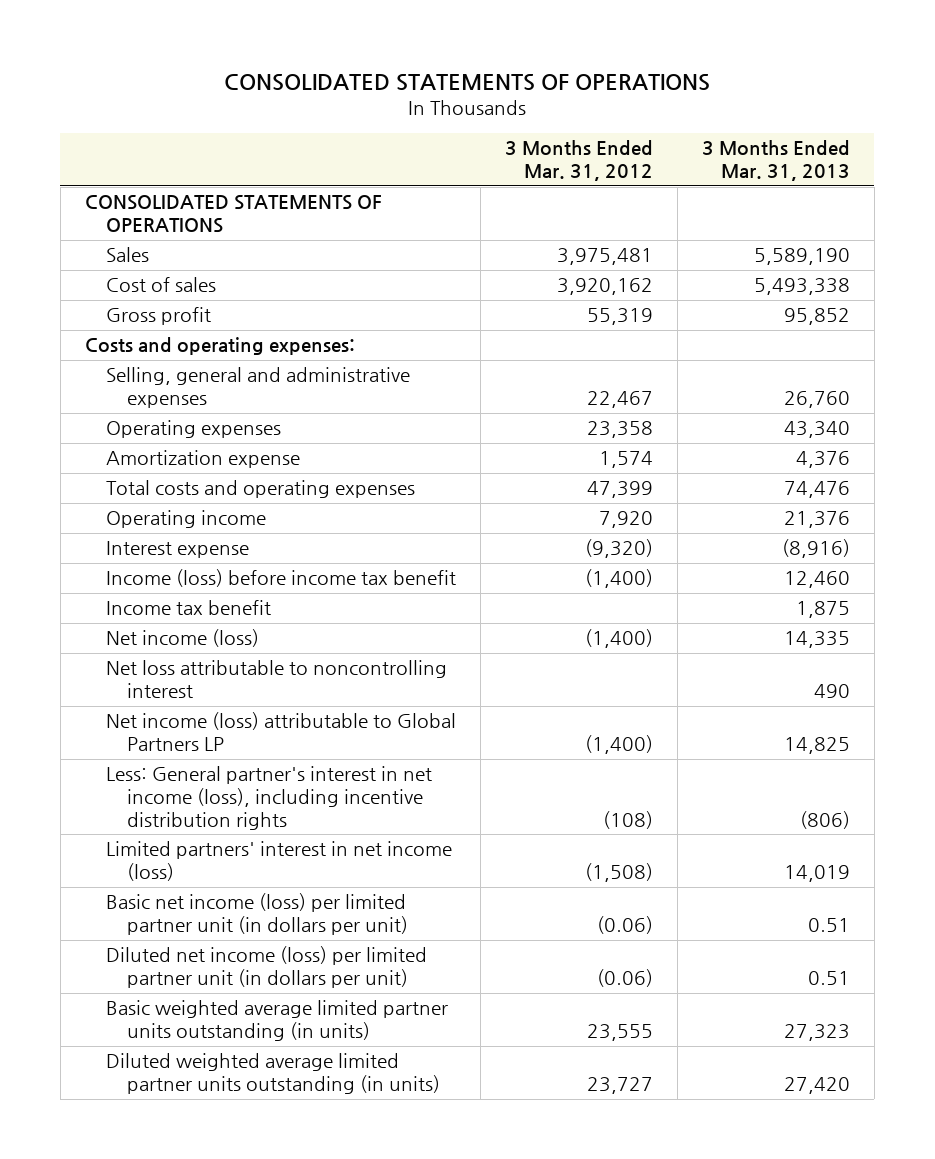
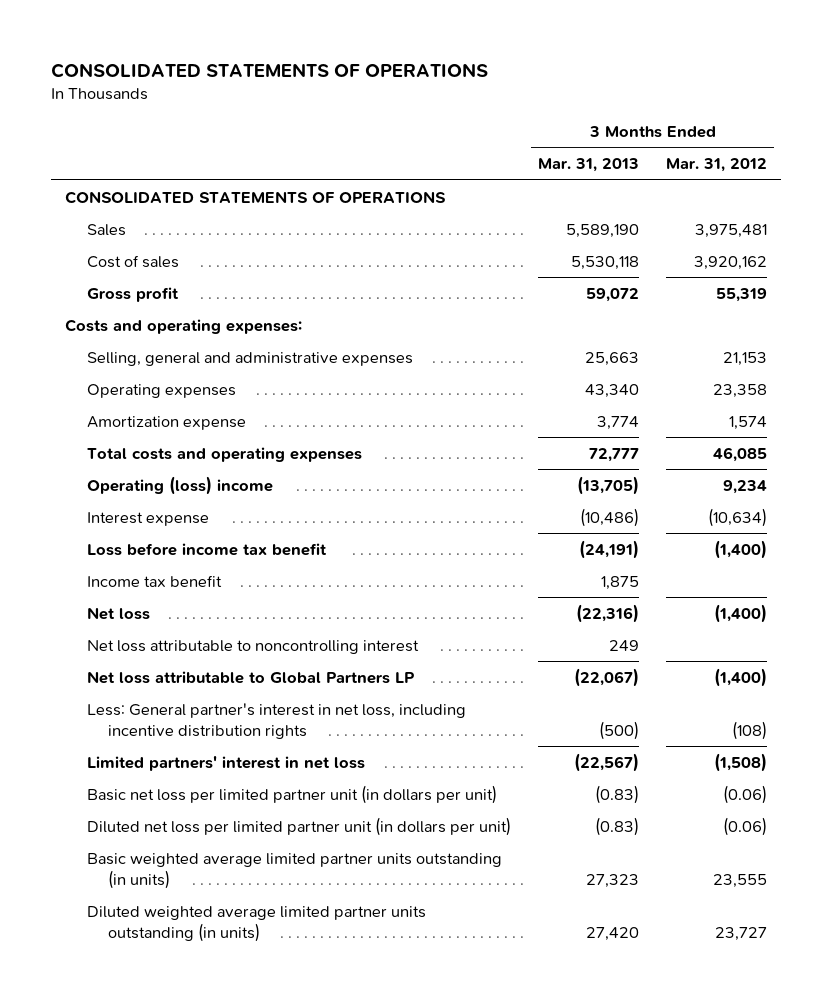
[753,278,850,296] 5,493,338 -> [570,255,639,270] 5,530,118
[783,308,850,326] 95,852 -> [585,287,639,302] 59,072
[586,391,653,409] 22,467 -> [723,351,768,366] 21,153
[783,391,850,409] 26,760 -> [584,351,639,366] 25,663
[795,451,850,469] 4,376 -> [596,415,639,430] 3,774
[586,481,653,499] 47,399 -> [713,446,768,462] 46,085
[783,481,850,499] 74,476 -> [588,447,639,462] 72,777
[105,510,266,529] Operating income -> [86,475,273,495] Operating (loss) income
[598,511,653,529] 7,920 -> [723,479,768,494] 9,234
[783,511,850,529] 21,376 -> [576,475,639,495] (13,705)
[584,539,653,559] (9,320) -> [708,507,768,527] (10,634)
[781,539,850,559] (8,916) -> [579,507,639,527] (10,486)
[105,569,456,588] Income (loss) before income tax benefit -> [86,542,327,556] Loss before income tax benefit
[783,571,850,589] 12,460 -> [578,539,639,559] (24,191)
[105,629,259,648] Net income (loss) -> [86,606,150,620] Net loss
[783,631,850,649] 14,335 -> [575,603,639,623] (22,316)
[813,684,850,699] 490 -> [608,639,639,651] 249
[105,712,456,752] Net income (loss) attributable to Global Partners LP -> [86,670,414,684] Net loss attributable to Global Partners LP
[783,737,850,755] 14,825 -> [573,667,639,687] (22,067)
[105,766,432,831] Less: General partner's interest in net income (loss), including incentive distribution rights -> [86,702,466,739] Less: General partner's interest in net loss, including incentive distribution rights
[799,811,850,830] (806) -> [598,720,639,740] (500)
[105,841,452,882] Limited partners' interest in net income (loss) -> [86,755,365,771] Limited partners' interest in net loss
[783,865,850,883] 14,019 -> [573,752,639,772] (22,567)
[105,893,408,936] Basic net income (loss) per limited partner unit (in dollars per unit) -> [86,784,497,804] Basic net loss per limited partner unit (in dollars per unit)
[807,918,850,933] 0.51 -> [594,784,639,804] (0.83)
[105,946,427,989] Diluted net income (loss) per limited partner unit (in dollars per unit) -> [86,816,511,836] Diluted net loss per limited partner unit (in dollars per unit)
[807,971,850,986] 0.51 -> [594,816,639,836] (0.83)

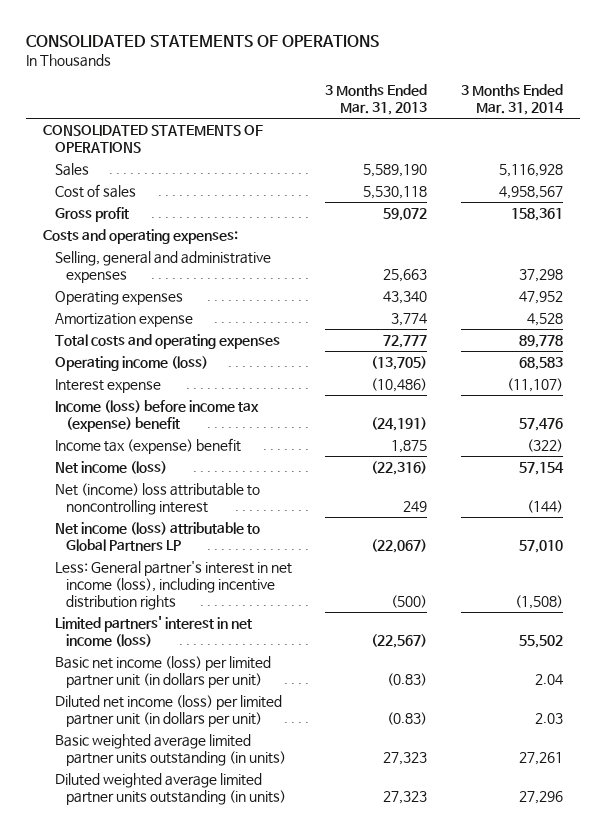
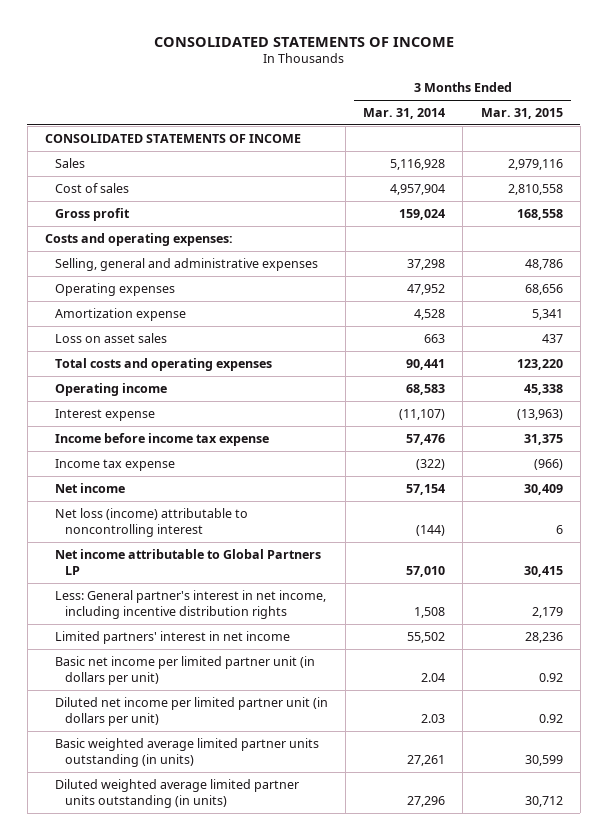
[26,35,380,48] CONSOLIDATED STATEMENTS OF OPERATIONS -> [153,36,454,47] CONSOLIDATED STATEMENTS OF INCOME
[325,83,428,115] 3 Months Ended Mar. 31, 2013 -> none
none -> [480,108,563,120] Mar. 31, 2015
[43,124,264,154] CONSOLIDATED STATEMENTS OF OPERATIONS -> [44,133,301,143] CONSOLIDATED STATEMENTS OF INCOME
[499,185,564,199] 4,958,567 -> [390,183,446,195] 4,957,904
[511,207,564,221] 158,361 -> [399,208,446,220] 159,024
none -> [54,332,167,343] Loss on asset sales
[519,334,564,348] 89,778 -> [406,358,446,370] 90,441
[54,355,208,371] Operating income (loss) -> [54,382,167,396] Operating income
[54,399,259,433] Income (loss) before income tax (expense) benefit -> [54,432,269,446] Income before income tax expense
[54,437,241,454] Income tax (expense) benefit -> [54,458,175,471] Income tax expense
[54,460,167,474] Net income (loss) -> [54,482,125,493] Net income
[54,482,260,516] Net (income) loss attributable to noncontrolling interest -> [54,507,248,537] Net loss (income) attributable to noncontrolling interest
[54,521,260,552] Net income (loss) attributable to Global Partners LP -> [54,548,321,575] Net income attributable to Global Partners LP
[54,560,292,611] Less: General partner's interest in net income (loss), including incentive distribution rights -> [54,589,326,619] Less: General partner's interest in net income, including incentive distribution rights
[515,595,564,610] (1,508) -> [414,606,446,618] 1,508
[54,615,252,648] Limited partners' interest in net income (loss) -> [54,630,290,644] Limited partners' interest in net income
[54,655,271,689] Basic net income (loss) per limited partner unit (in dollars per unit) -> [54,655,315,685] Basic net income per limited partner unit (in dollars per unit)
[54,694,282,728] Diluted net income (loss) per limited partner unit (in dollars per unit) -> [54,696,328,726] Diluted net income per limited partner unit (in dollars per unit)

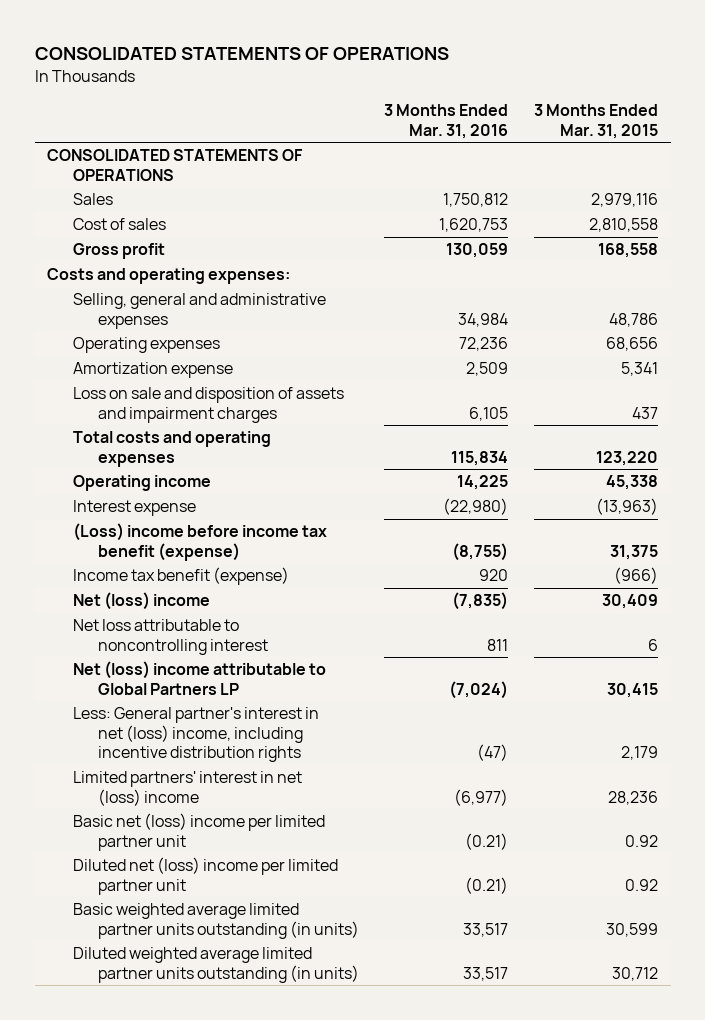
[153,36,454,47] CONSOLIDATED STATEMENTS OF INCOME -> [34,46,449,60] CONSOLIDATED STATEMENTS OF OPERATIONS
[363,108,446,120] Mar. 31, 2014 -> none
none -> [384,104,509,139] 3 Months Ended Mar. 31, 2016
[44,133,301,143] CONSOLIDATED STATEMENTS OF INCOME -> [47,149,304,181] CONSOLIDATED STATEMENTS OF OPERATIONS
[54,332,167,343] Loss on asset sales -> [72,387,344,423] Loss on sale and disposition of assets and impairment charges
[54,432,269,446] Income before income tax expense -> [72,523,327,561] (Loss) income before income tax benefit (expense)
[54,458,175,471] Income tax expense -> [72,567,289,586] Income tax benefit (expense)
[54,482,125,493] Net income -> [72,592,210,611] Net (loss) income
[54,507,248,537] Net loss (income) attributable to noncontrolling interest -> [72,619,268,655] Net loss attributable to noncontrolling interest
[54,548,321,575] Net income attributable to Global Partners LP -> [72,661,326,695] Net (loss) income attributable to Global Partners LP
[54,589,326,619] Less: General partner's interest in net income, including incentive distribution rights -> [72,707,319,763] Less: General partner's interest in net (loss) income, including incentive distribution rights
[54,630,290,644] Limited partners' interest in net income -> [72,771,302,806] Limited partners' interest in net (loss) income
[54,655,315,685] Basic net income per limited partner unit (in dollars per unit) -> [72,813,325,851] Basic net (loss) income per limited partner unit
[54,696,328,726] Diluted net income per limited partner unit (in dollars per unit) -> [72,857,338,895] Diluted net (loss) income per limited partner unit

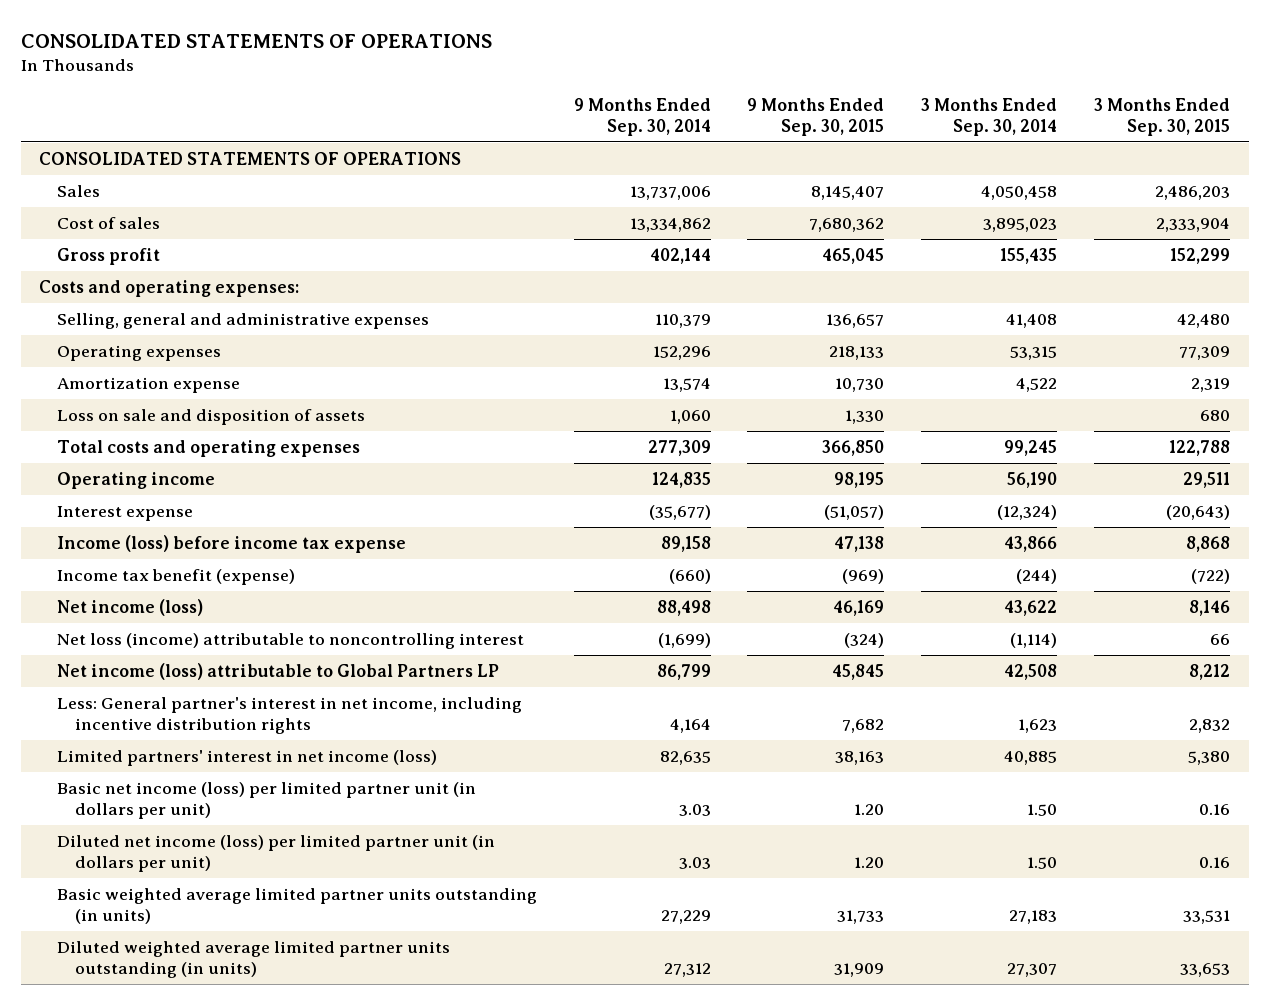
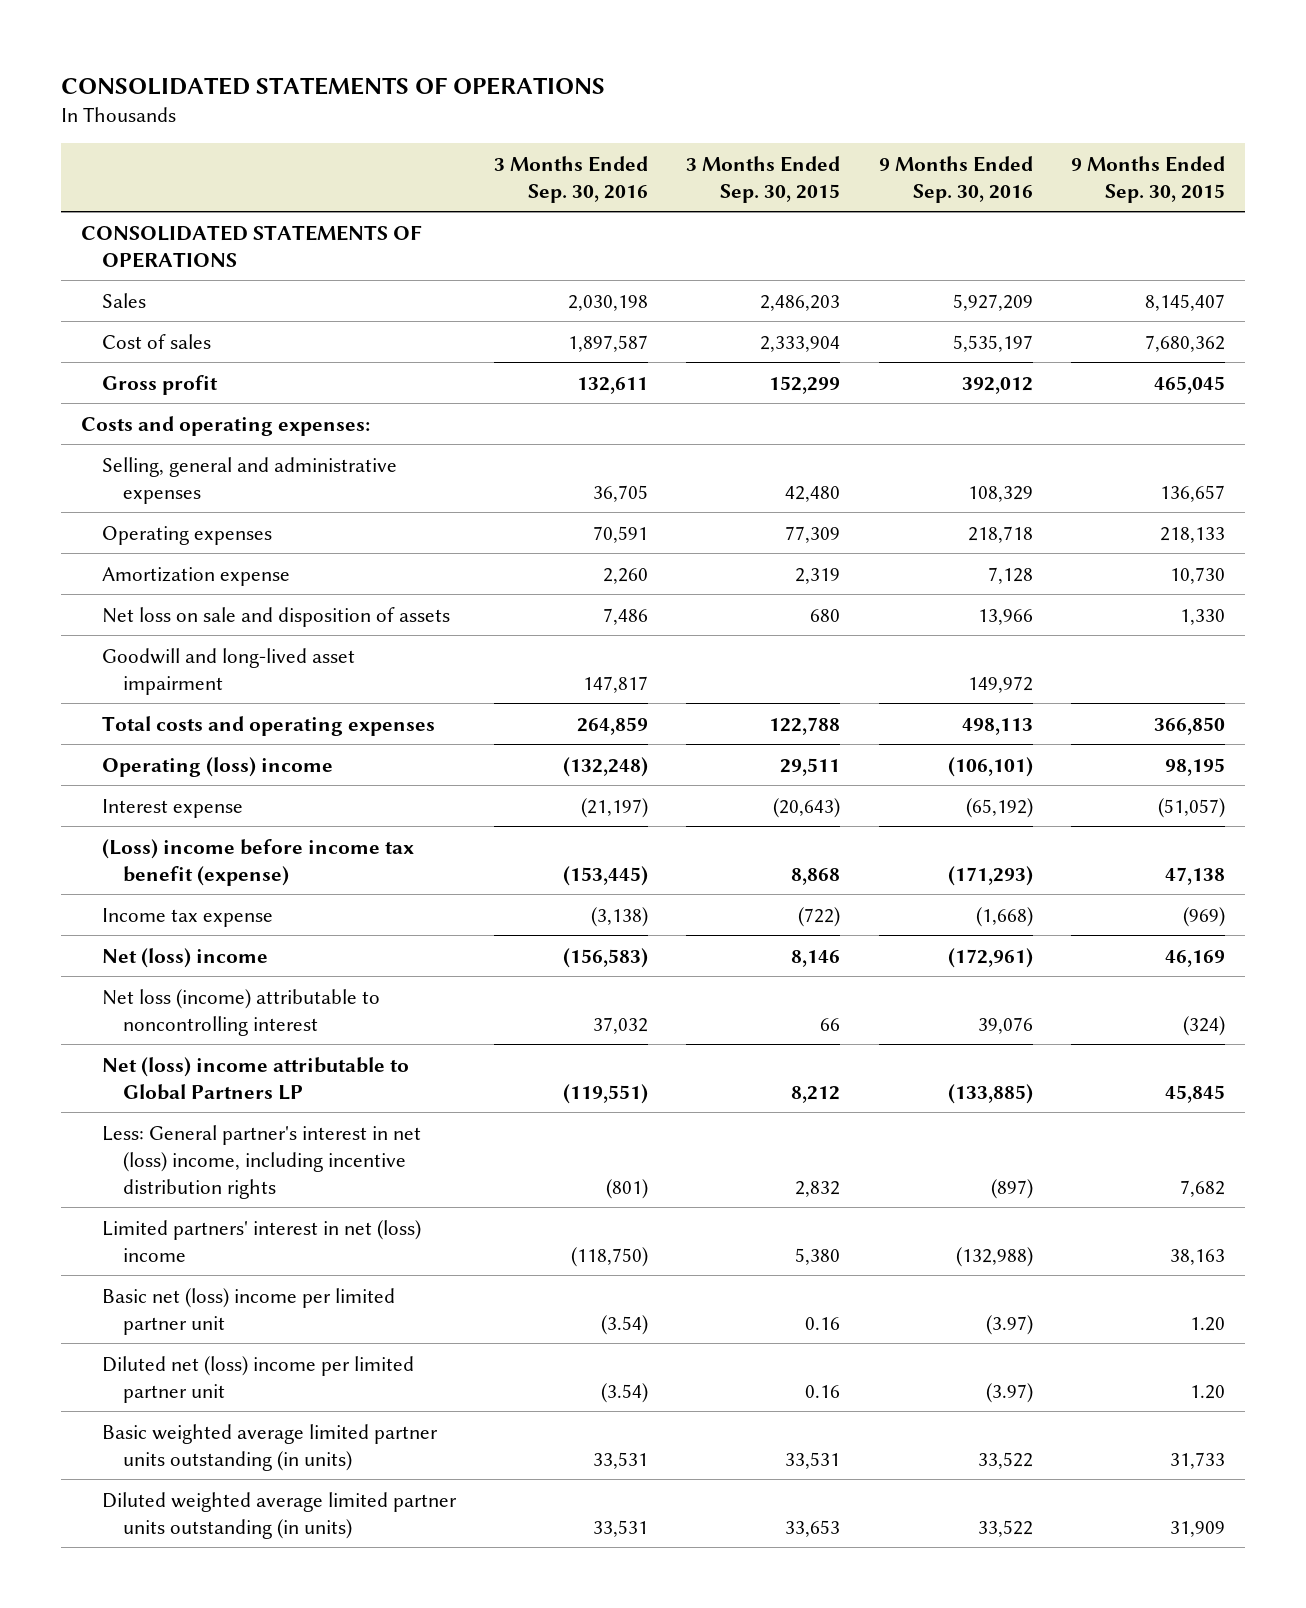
[573,97,711,137] 9 Months Ended Sep. 30, 2014 -> none
[921,97,1058,137] 3 Months Ended Sep. 30, 2014 -> none
none -> [494,155,649,203] 3 Months Ended Sep. 30, 2016
none -> [878,155,1033,203] 9 Months Ended Sep. 30, 2016
[56,408,365,425] Loss on sale and disposition of assets -> [101,606,450,627] Net loss on sale and disposition of assets
none -> [101,647,355,695] Goodwill and long-lived asset impairment
[56,471,215,489] Operating income -> [101,756,333,777] Operating (loss) income
[56,534,406,553] Income (loss) before income tax expense -> [101,838,414,886] (Loss) income before income tax benefit (expense)
[56,568,295,585] Income tax benefit (expense) -> [101,907,273,927] Income tax expense
[56,598,203,616] Net income (loss) -> [101,947,268,968] Net (loss) income
[56,662,499,680] Net income (loss) attributable to Global Partners LP -> [101,1056,409,1100] Net (loss) income attributable to Global Partners LP
[56,696,522,735] Less: General partner's interest in net income, including incentive distribution rights -> [101,1124,421,1199] Less: General partner's interest in net (loss) income, including incentive distribution rights
[56,749,437,766] Limited partners' interest in net income (loss) -> [101,1219,421,1262] Limited partners' interest in net (loss) income
[56,781,476,820] Basic net income (loss) per limited partner unit (in dollars per unit) -> [101,1287,395,1335] Basic net (loss) income per limited partner unit
[56,834,495,873] Diluted net income (loss) per limited partner unit (in dollars per unit) -> [101,1355,414,1403] Diluted net (loss) income per limited partner unit

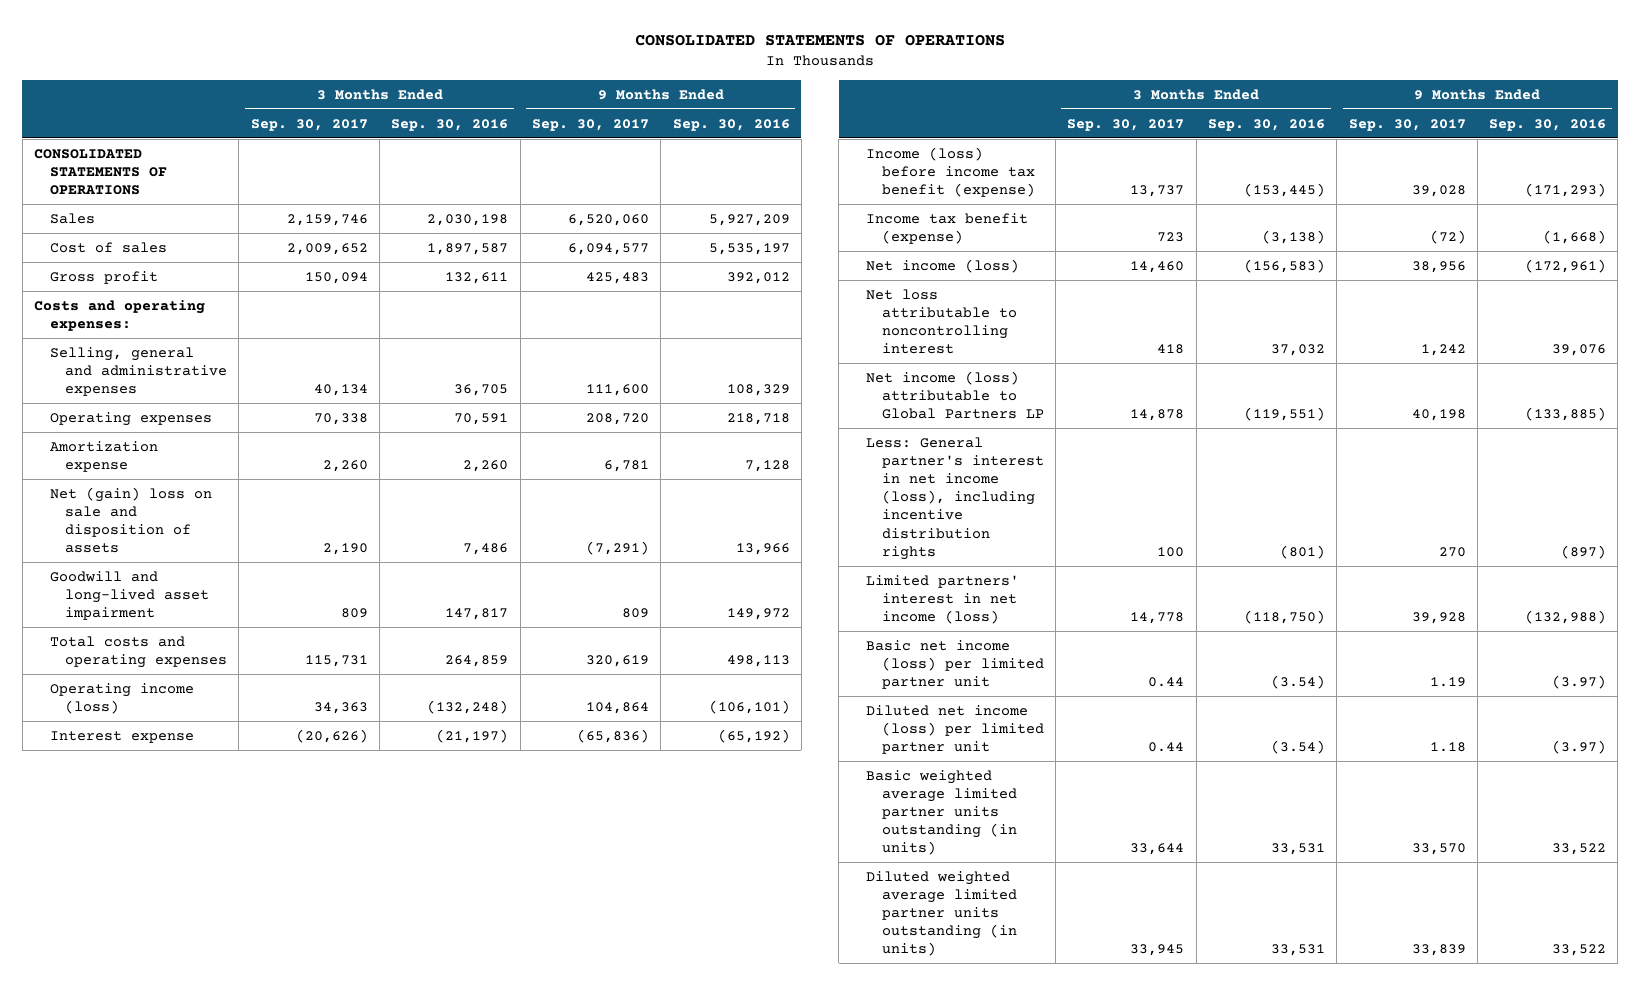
[686,155,841,203] 3 Months Ended Sep. 30, 2015 -> none
[1071,155,1226,203] 9 Months Ended Sep. 30, 2015 -> none
none -> [250,118,368,131] Sep. 30, 2017
none -> [531,118,649,131] Sep. 30, 2017
[101,606,450,627] Net loss on sale and disposition of assets -> [49,486,212,554] Net (gain) loss on sale and disposition of assets
[101,756,333,777] Operating (loss) income -> [49,682,194,714] Operating income (loss)
[101,838,414,886] (Loss) income before income tax benefit (expense) -> [866,146,1035,198] Income (loss) before income tax benefit (expense)
[101,907,273,927] Income tax expense -> [866,212,1029,244] Income tax benefit (expense)
[101,947,268,968] Net (loss) income -> [866,258,1020,273] Net income (loss)
[101,988,380,1036] Net loss (income) attributable to noncontrolling interest -> [866,288,1017,355] Net loss attributable to noncontrolling interest
[101,1056,409,1100] Net (loss) income attributable to Global Partners LP -> [866,370,1044,420] Net income (loss) attributable to Global Partners LP
[101,1124,421,1199] Less: General partner's interest in net (loss) income, including incentive distribution rights -> [866,436,1044,560] Less: General partner's interest in net income (loss), including incentive distribution rights
[101,1219,421,1262] Limited partners' interest in net (loss) income -> [866,574,1020,625] Limited partners' interest in net income (loss)
[101,1287,395,1335] Basic net (loss) income per limited partner unit -> [866,639,1044,690] Basic net income (loss) per limited partner unit
[101,1355,414,1403] Diluted net (loss) income per limited partner unit -> [866,704,1044,755] Diluted net income (loss) per limited partner unit

